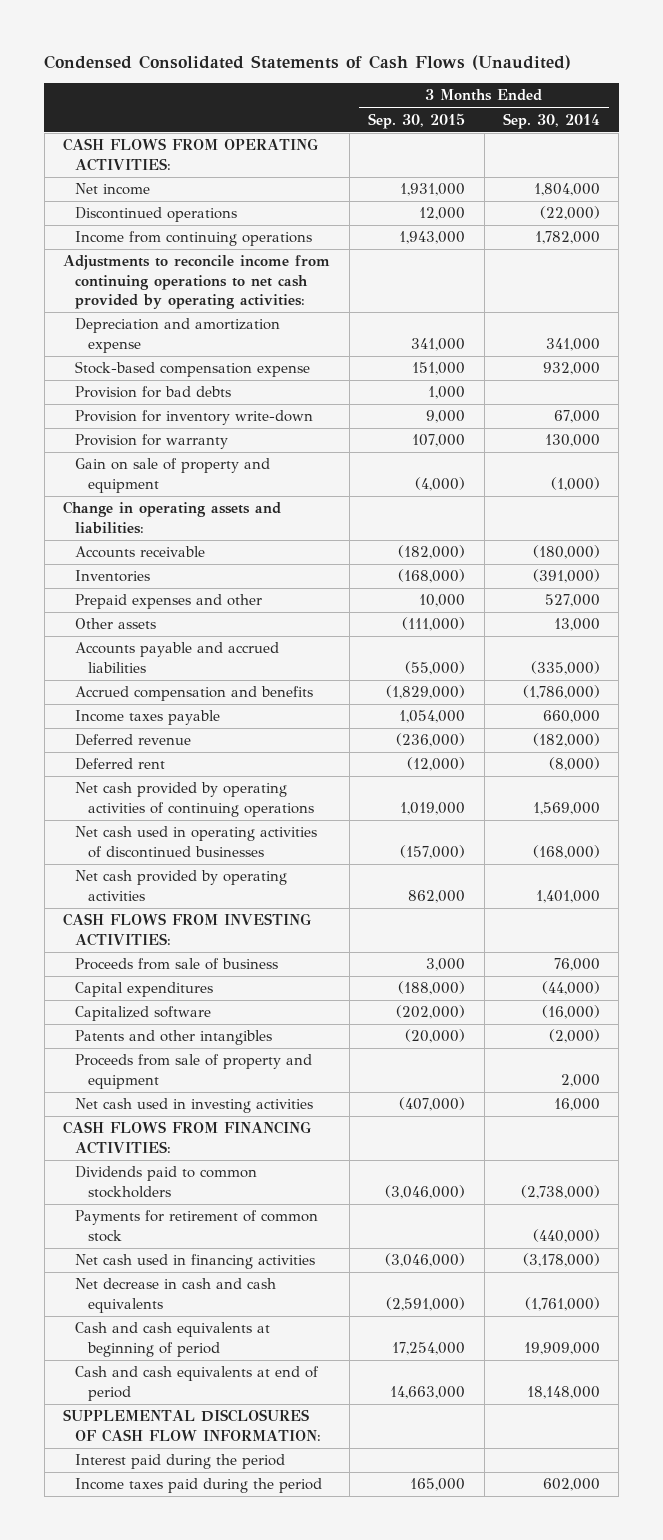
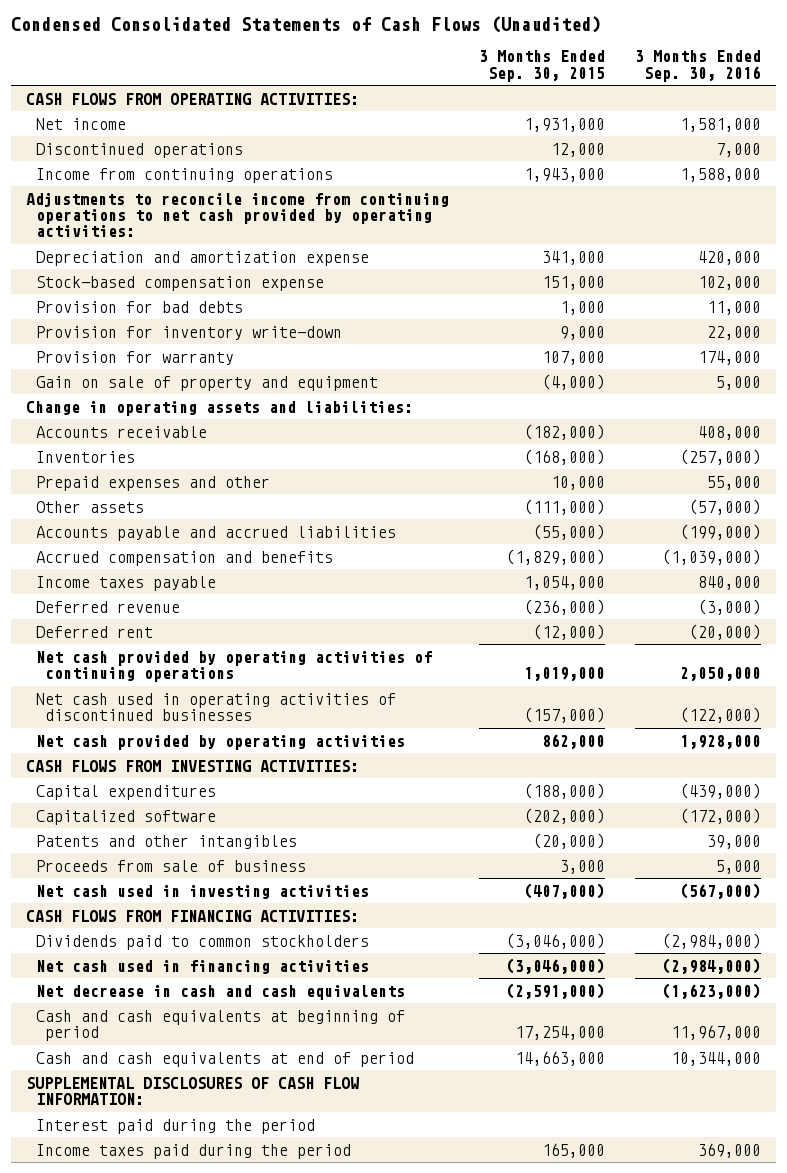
[503,112,601,129] Sep. 30, 2014 -> none
none -> [635,50,762,82] 3 Months Ended Sep. 30, 2016
[75,1054,313,1089] Proceeds from sale of property and equipment -> none
[75,958,279,971] Proceeds from sale of business -> [35,859,306,872] Proceeds from sale of business
[75,1210,319,1242] Payments for retirement of common stock -> none

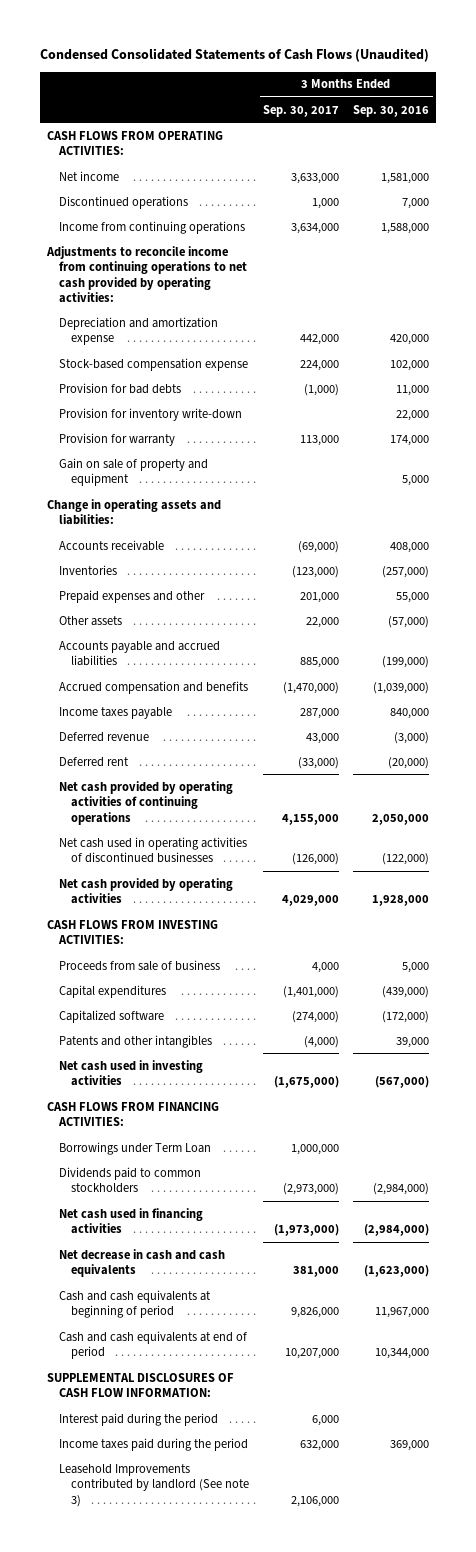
[479,50,606,82] 3 Months Ended Sep. 30, 2015 -> none
none -> [263,104,340,117] Sep. 30, 2017
[35,859,306,872] Proceeds from sale of business -> [59,959,221,971] Proceeds from sale of business
none -> [59,1141,212,1155] Borrowings under Term Loan
none -> [59,1463,250,1507] Leasehold Improvements contributed by landlord (See note 3)

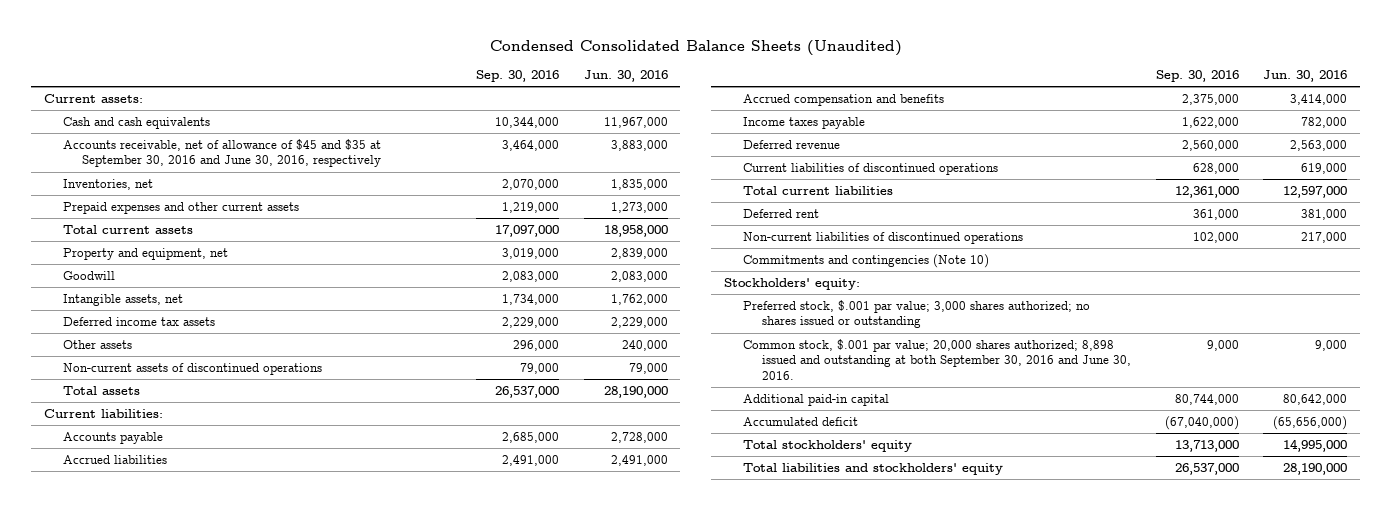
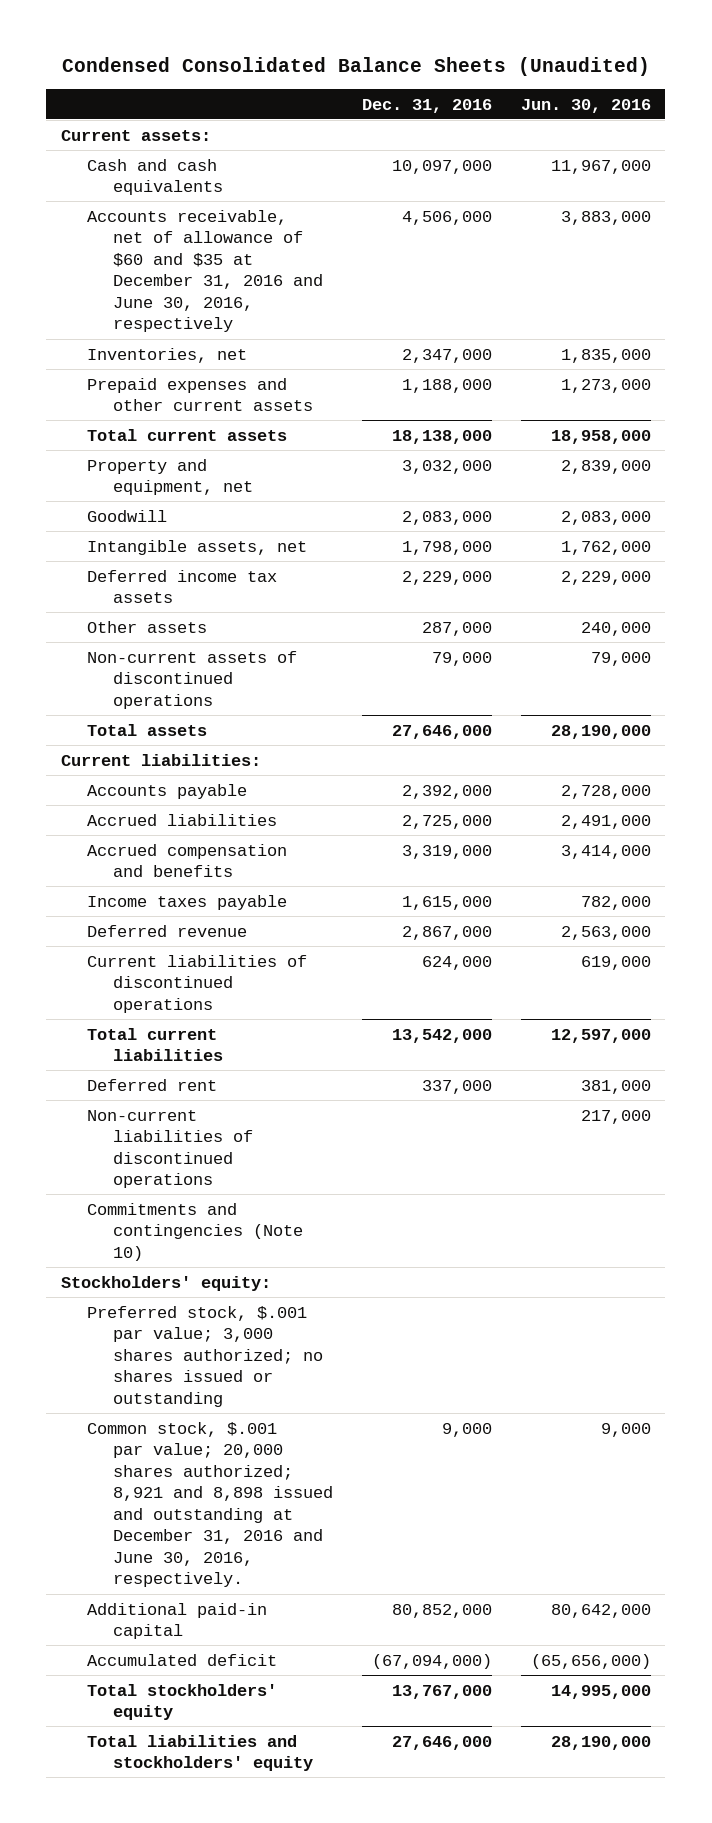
[475,69,559,82] Sep. 30, 2016 -> none
none -> [362,98,493,113] Dec. 31, 2016
[62,138,382,168] Accounts receivable, net of allowance of $45 and $35 at September 30, 2016 and June 30, 2016, respectively -> [86,209,324,333] Accounts receivable, net of allowance of $60 and $35 at December 31, 2016 and June 30, 2016, respectively
[742,338,1131,381] Common stock, $.001 par value; 20,000 shares authorized; 8,898 issued and outstanding at both September 30, 2016 and June 30, 2016. -> [86,1421,334,1588] Common stock, $.001 par value; 20,000 shares authorized; 8,921 and 8,898 issued and outstanding at December 31, 2016 and June 30, 2016, respectively.

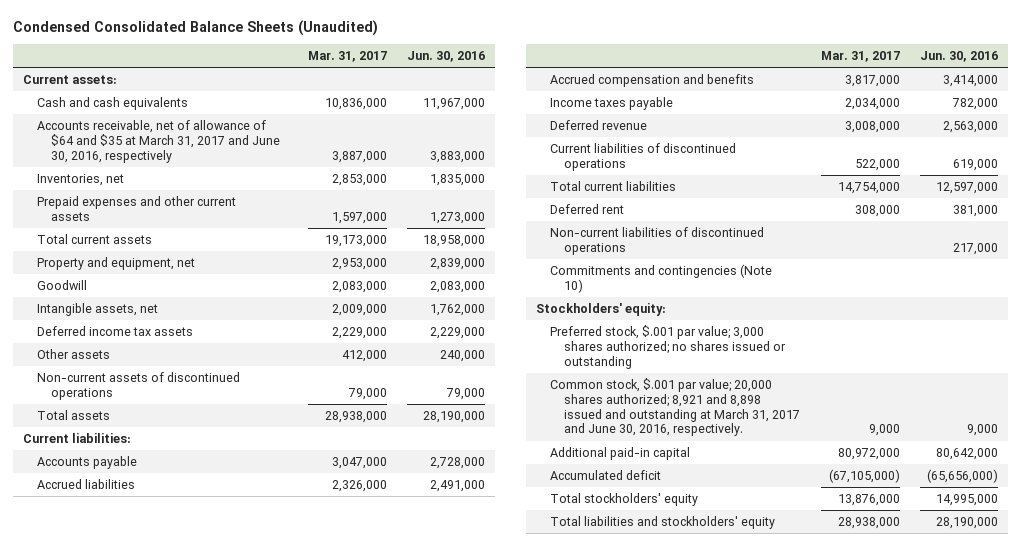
[362,98,493,113] Dec. 31, 2016 -> none
none -> [307,51,387,63] Mar. 31, 2017
[86,209,324,333] Accounts receivable, net of allowance of $60 and $35 at December 31, 2016 and June 30, 2016, respectively -> [37,120,281,163] Accounts receivable, net of allowance of $64 and $35 at March 31, 2017 and June 30, 2016, respectively
[86,1421,334,1588] Common stock, $.001 par value; 20,000 shares authorized; 8,921 and 8,898 issued and outstanding at December 31, 2016 and June 30, 2016, respectively. -> [550,378,801,437] Common stock, $.001 par value; 20,000 shares authorized; 8,921 and 8,898 issued and outstanding at March 31, 2017 and June 30, 2016, respectively.

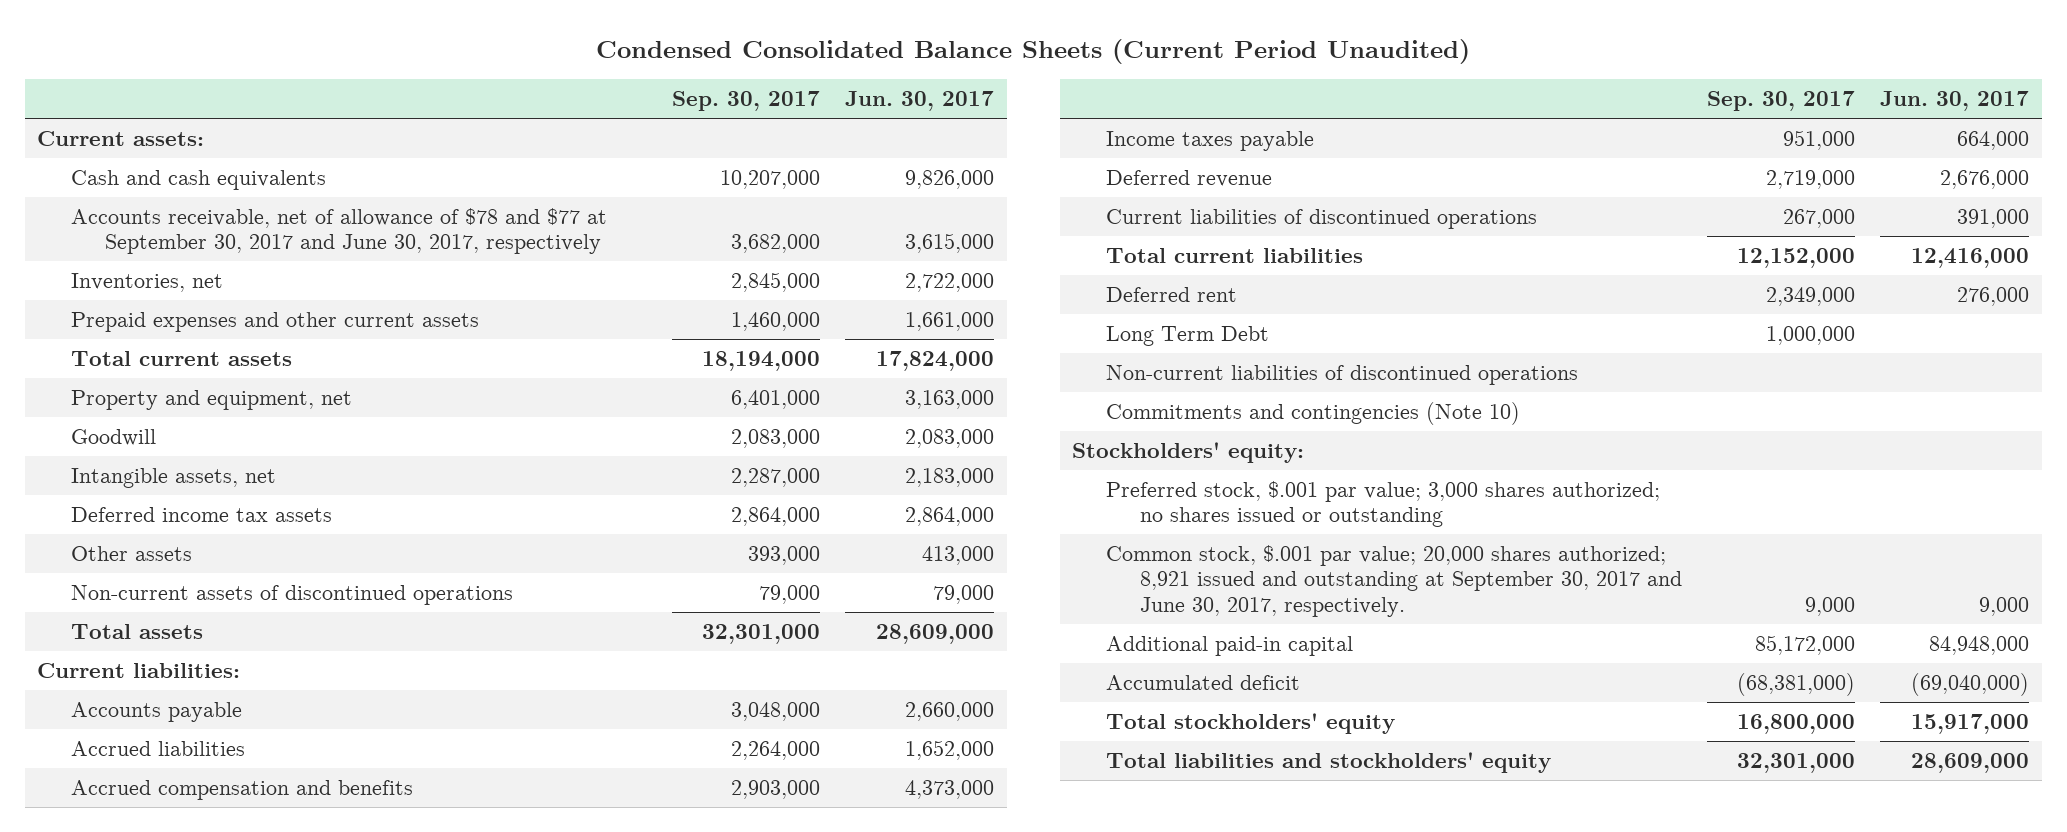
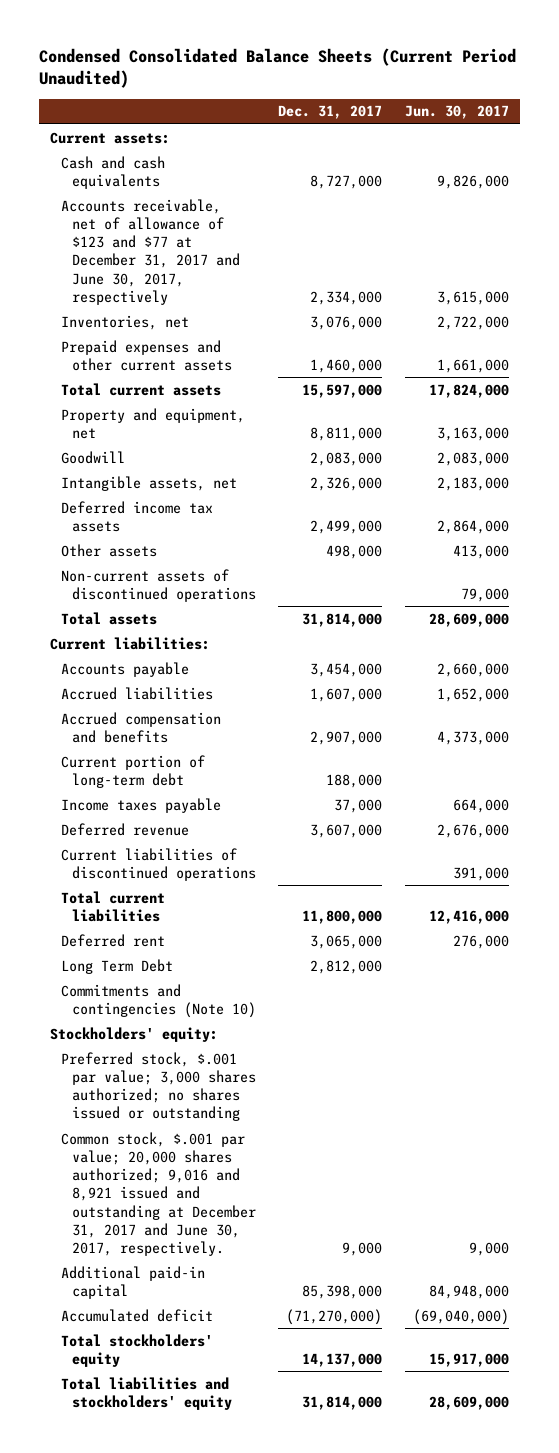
[672,91,821,112] Sep. 30, 2017 -> none
none -> [278,105,383,120] Dec. 31, 2017
[71,207,608,255] Accounts receivable, net of allowance of $78 and $77 at September 30, 2017 and June 30, 2017, respectively -> [61,198,240,305] Accounts receivable, net of allowance of $123 and $77 at December 31, 2017 and June 30, 2017, respectively
none -> [61,754,206,788] Current portion of long-term debt
[1106,364,1579,385] Non-current liabilities of discontinued operations -> none
[1106,544,1683,617] Common stock, $.001 par value; 20,000 shares authorized; 8,921 issued and outstanding at September 30, 2017 and June 30, 2017, respectively. -> [61,1131,256,1256] Common stock, $.001 par value; 20,000 shares authorized; 9,016 and 8,921 issued and outstanding at December 31, 2017 and June 30, 2017, respectively.

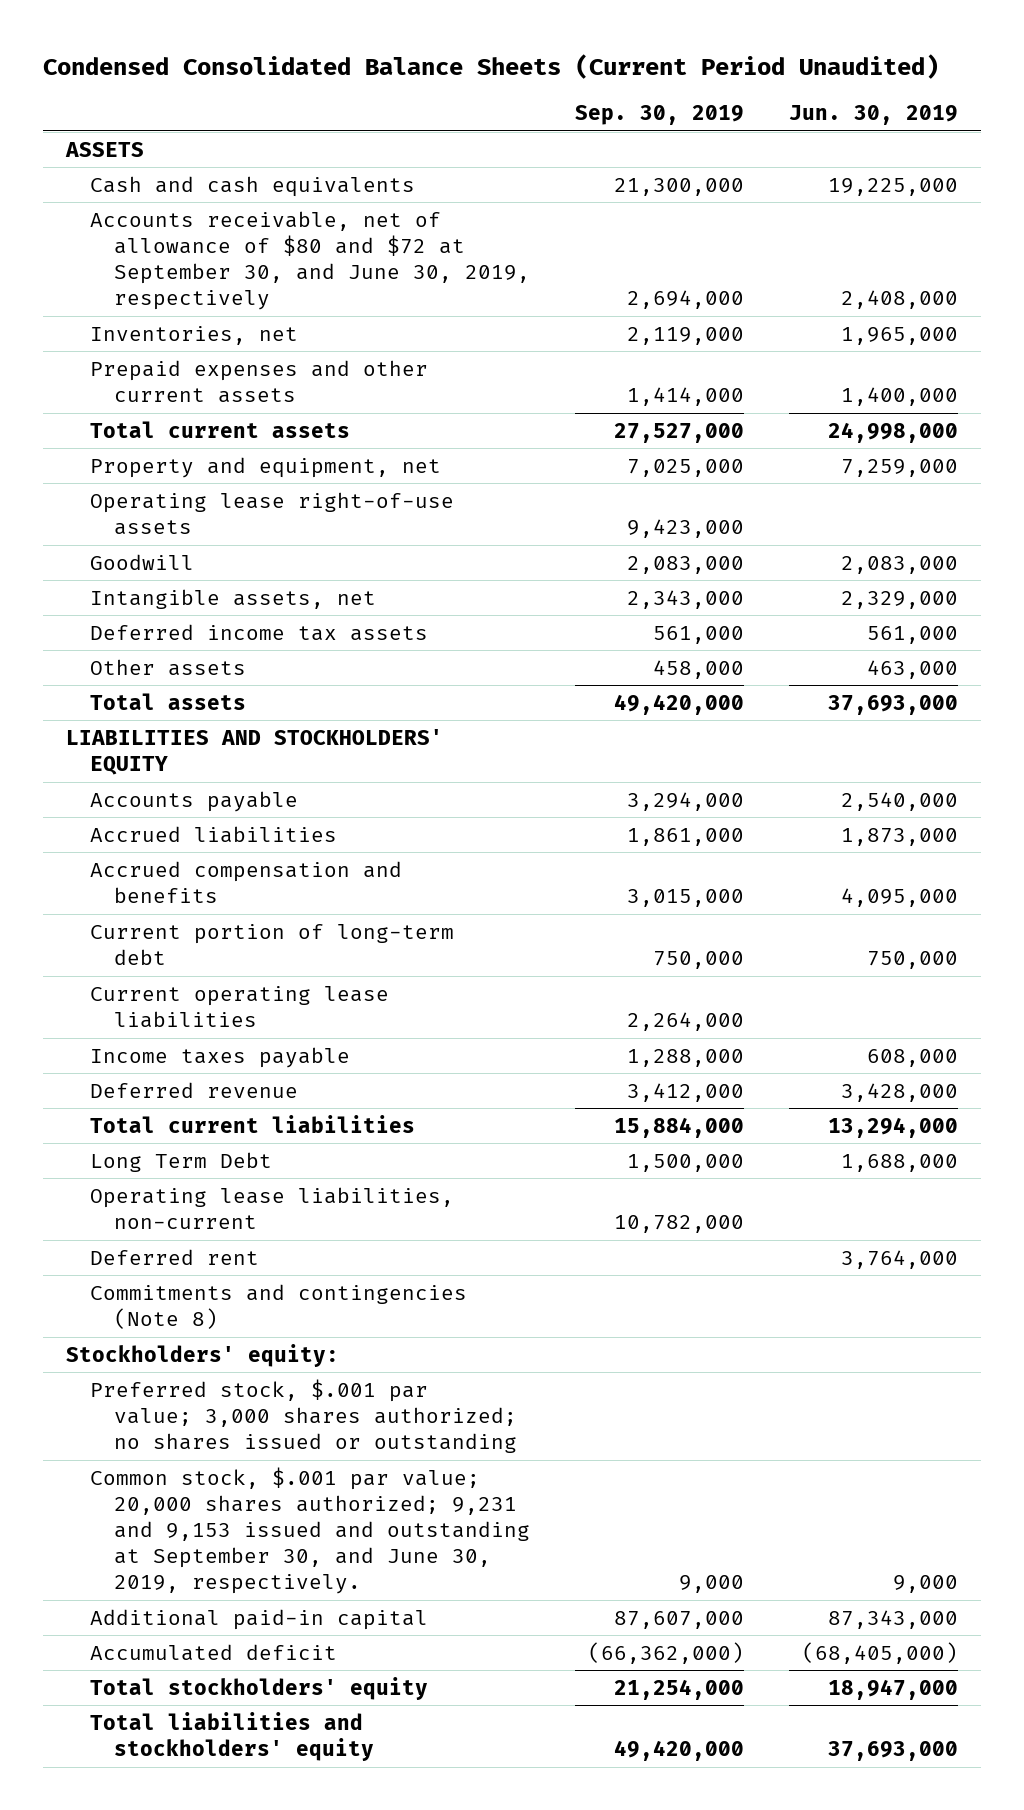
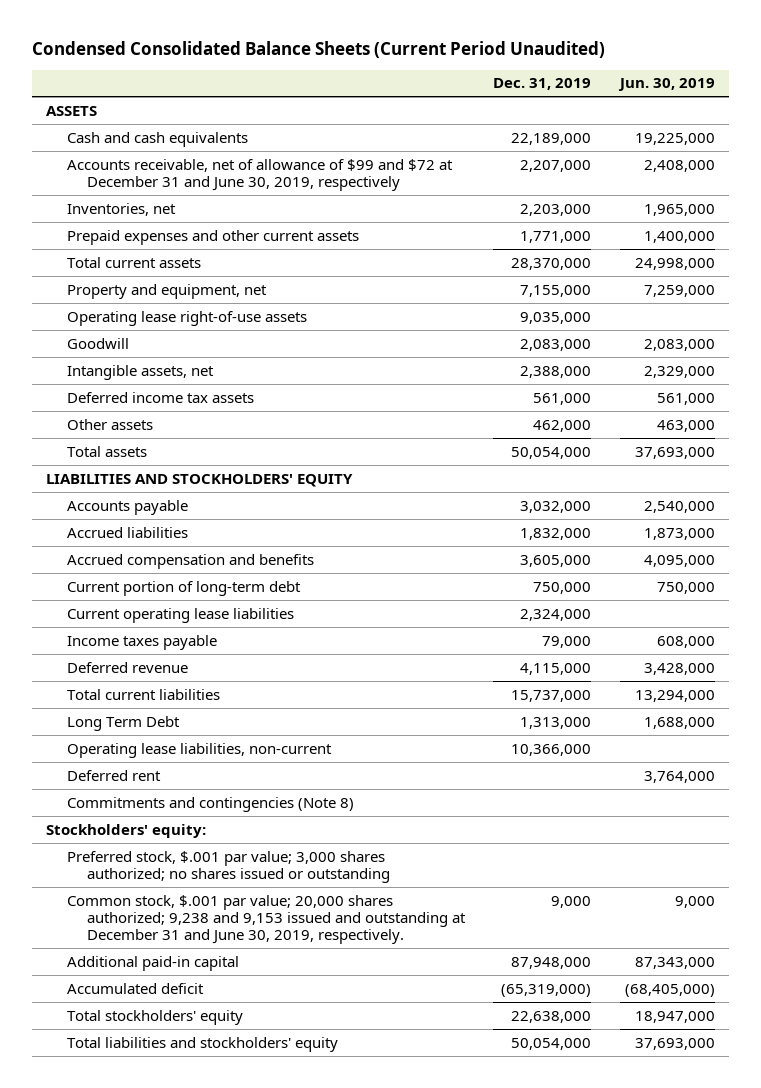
[575,105,745,126] Sep. 30, 2019 -> none
none -> [493,78,592,91] Dec. 31, 2019
[89,210,530,311] Accounts receivable, net of allowance of $80 and $72 at September 30, and June 30, 2019, respectively -> [66,158,453,191] Accounts receivable, net of allowance of $99 and $72 at December 31 and June 30, 2019, respectively
[89,1466,530,1595] Common stock, $.001 par value; 20,000 shares authorized; 9,231 and 9,153 issued and outstanding at September 30, and June 30, 2019, respectively. -> [66,894,466,944] Common stock, $.001 par value; 20,000 shares authorized; 9,238 and 9,153 issued and outstanding at December 31 and June 30, 2019, respectively.

